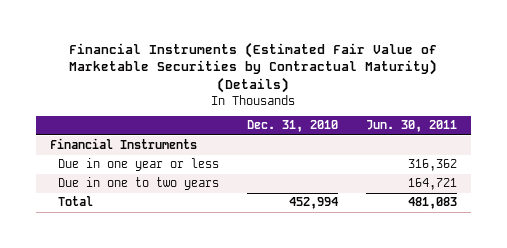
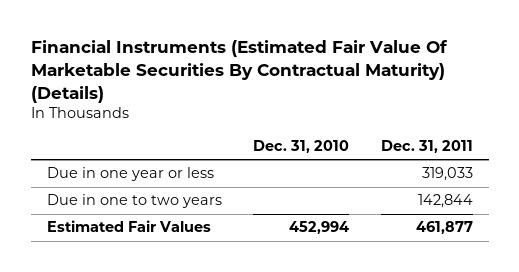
[69,41,438,94] Financial Instruments (Estimated Fair Value of Marketable Securities by Contractual Maturity) (Details) -> [30,40,448,103] Financial Instruments (Estimated Fair Value Of Marketable Securities By Contractual Maturity) (Details)
[366,120,458,133] Jun. 30, 2011 -> none
none -> [380,140,473,154] Dec. 31, 2011
[49,138,197,150] Financial Instruments -> none
[58,196,94,207] Total -> [46,220,211,233] Estimated Fair Values

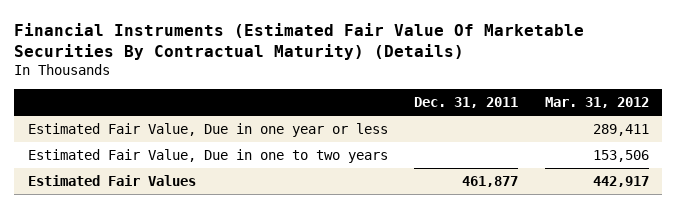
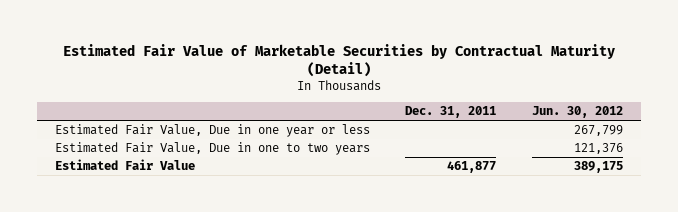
[14,22,585,60] Financial Instruments (Estimated Fair Value Of Marketable Securities By Contractual Maturity) (Details) -> [62,43,615,78] Estimated Fair Value of Marketable Securities by Contractual Maturity (Detail)
[544,97,649,109] Mar. 31, 2012 -> none
none -> [531,106,623,119] Jun. 30, 2012
[27,175,196,187] Estimated Fair Values -> [55,159,196,171] Estimated Fair Value

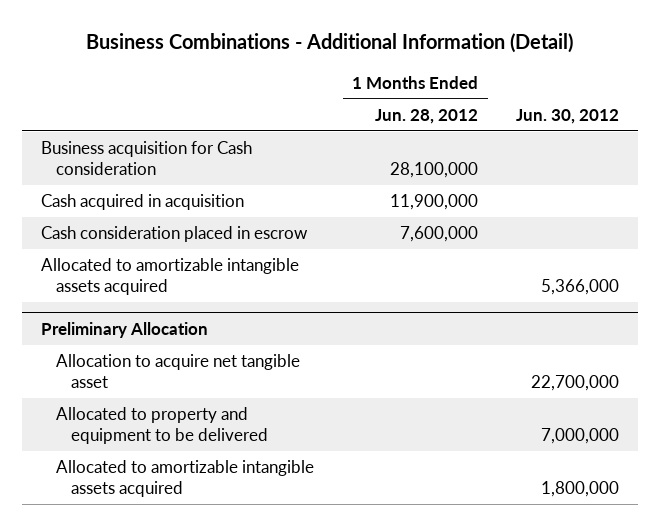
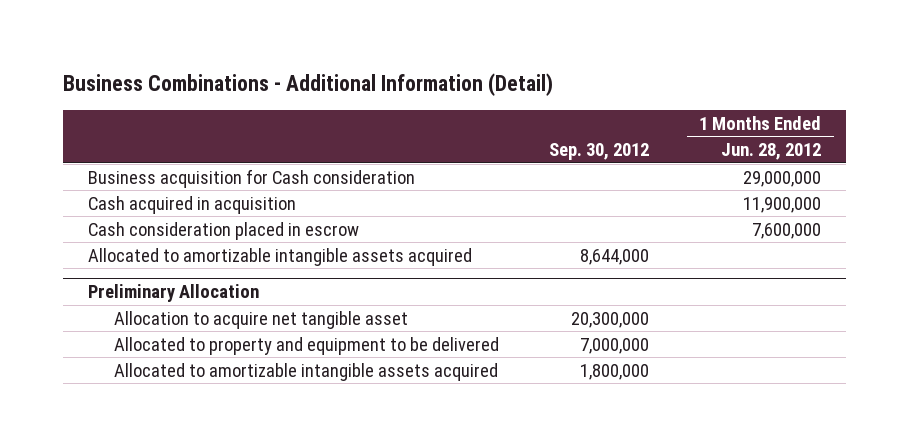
[516,108,620,124] Jun. 30, 2012 -> none
none -> [549,143,650,161] Sep. 30, 2012
[390,162,479,179] 28,100,000 -> [743,170,822,187] 29,000,000

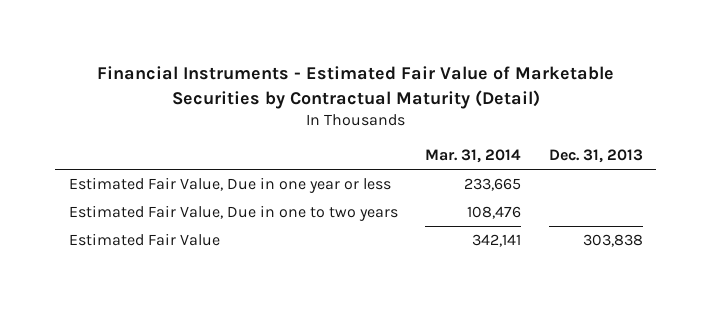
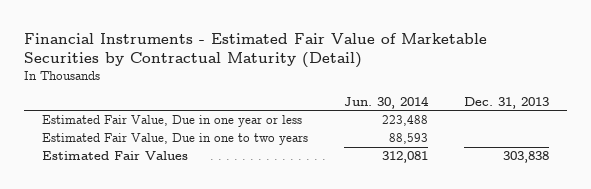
[425,149,522,164] Mar. 31, 2014 -> none
none -> [344,95,430,109] Jun. 30, 2014
[68,233,220,247] Estimated Fair Value -> [42,151,189,161] Estimated Fair Values

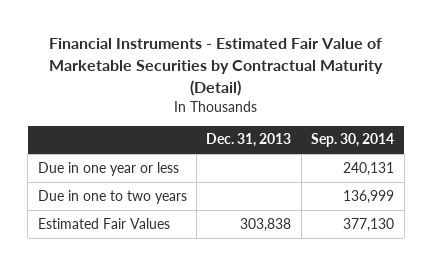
[344,95,430,109] Jun. 30, 2014 -> none
none -> [311,133,395,148] Sep. 30, 2014
[42,115,303,128] Estimated Fair Value, Due in one year or less -> [37,161,179,176] Due in one year or less
[42,133,309,146] Estimated Fair Value, Due in one to two years -> [37,189,187,204] Due in one to two years

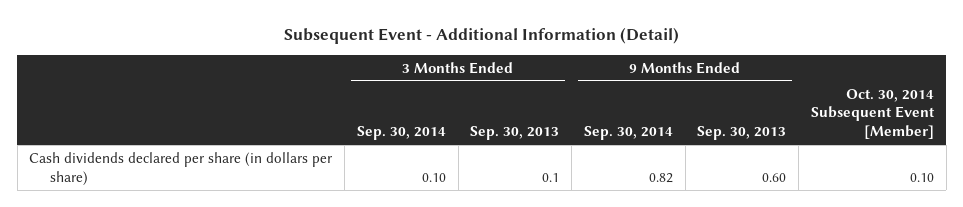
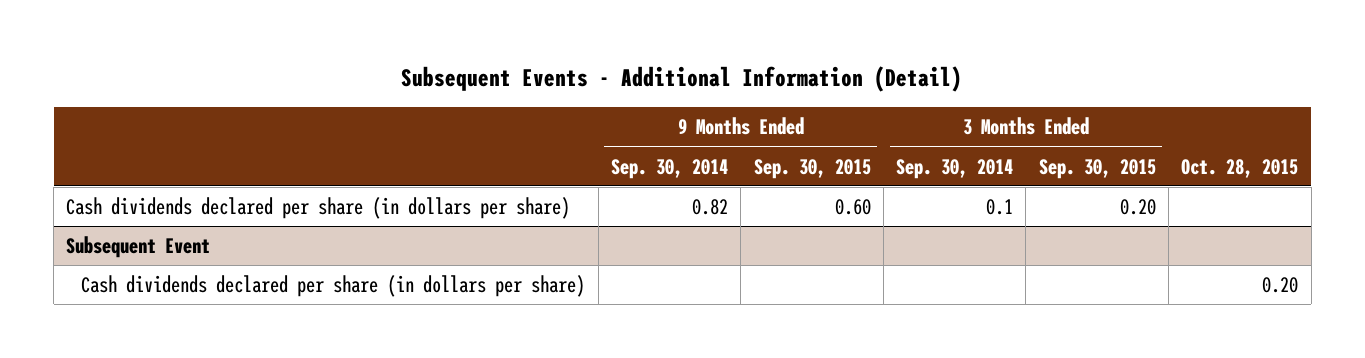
[283,27,679,45] Subsequent Event - Additional Information (Detail) -> [401,66,963,93] Subsequent Events - Additional Information (Detail)
[470,126,560,141] Sep. 30, 2013 -> none
[697,126,787,141] Sep. 30, 2013 -> none
[810,88,935,140] Oct. 30, 2014 Subsequent Event [Member] -> none
none -> [753,158,871,179] Sep. 30, 2015
none -> [1038,158,1156,179] Sep. 30, 2015
none -> [1181,158,1299,178] Oct. 28, 2015
[421,172,446,182] 0.10 -> [986,198,1014,215] 0.1
none -> [66,235,211,258] Subsequent Event
none -> [81,274,586,297] Cash dividends declared per share (in dollars per share)

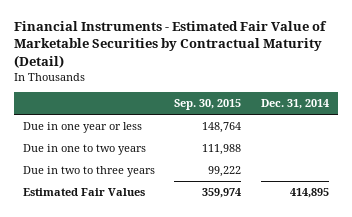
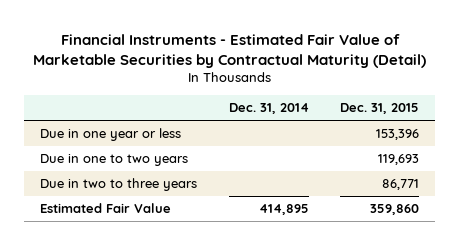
[174,98,242,110] Sep. 30, 2015 -> none
none -> [340,103,420,115] Dec. 31, 2015
[23,188,146,197] Estimated Fair Values -> [40,203,172,214] Estimated Fair Value

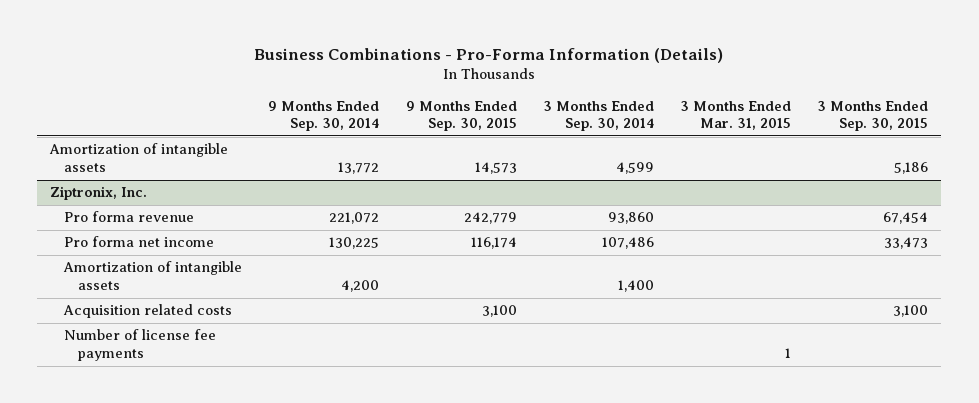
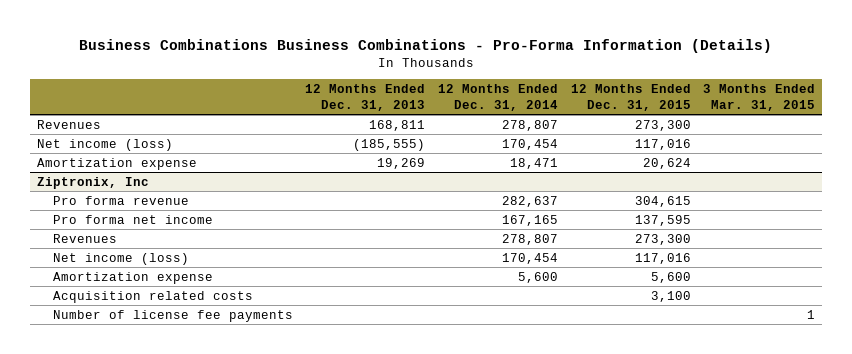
[254,47,724,63] Business Combinations - Pro-Forma Information (Details) -> [78,38,772,53] Business Combinations Business Combinations - Pro-Forma Information (Details)
[268,100,380,132] 9 Months Ended Sep. 30, 2014 -> none
[405,100,517,132] 9 Months Ended Sep. 30, 2015 -> none
[542,100,654,132] 3 Months Ended Sep. 30, 2014 -> none
[817,100,929,132] 3 Months Ended Sep. 30, 2015 -> none
none -> [305,83,426,111] 12 Months Ended Dec. 31, 2013
none -> [437,83,558,111] 12 Months Ended Dec. 31, 2014
none -> [570,83,691,111] 12 Months Ended Dec. 31, 2015
none -> [36,119,101,129] Revenues
none -> [36,138,173,151] Net income (loss)
[49,143,229,172] Amortization of intangible assets -> [36,157,197,170] Amortization expense
[50,186,148,201] Ziptronix, Inc. -> [36,176,149,189] Ziptronix, Inc
none -> [52,233,117,243] Revenues
none -> [52,252,189,265] Net income (loss)
[63,261,243,290] Amortization of intangible assets -> [52,271,213,284] Amortization expense

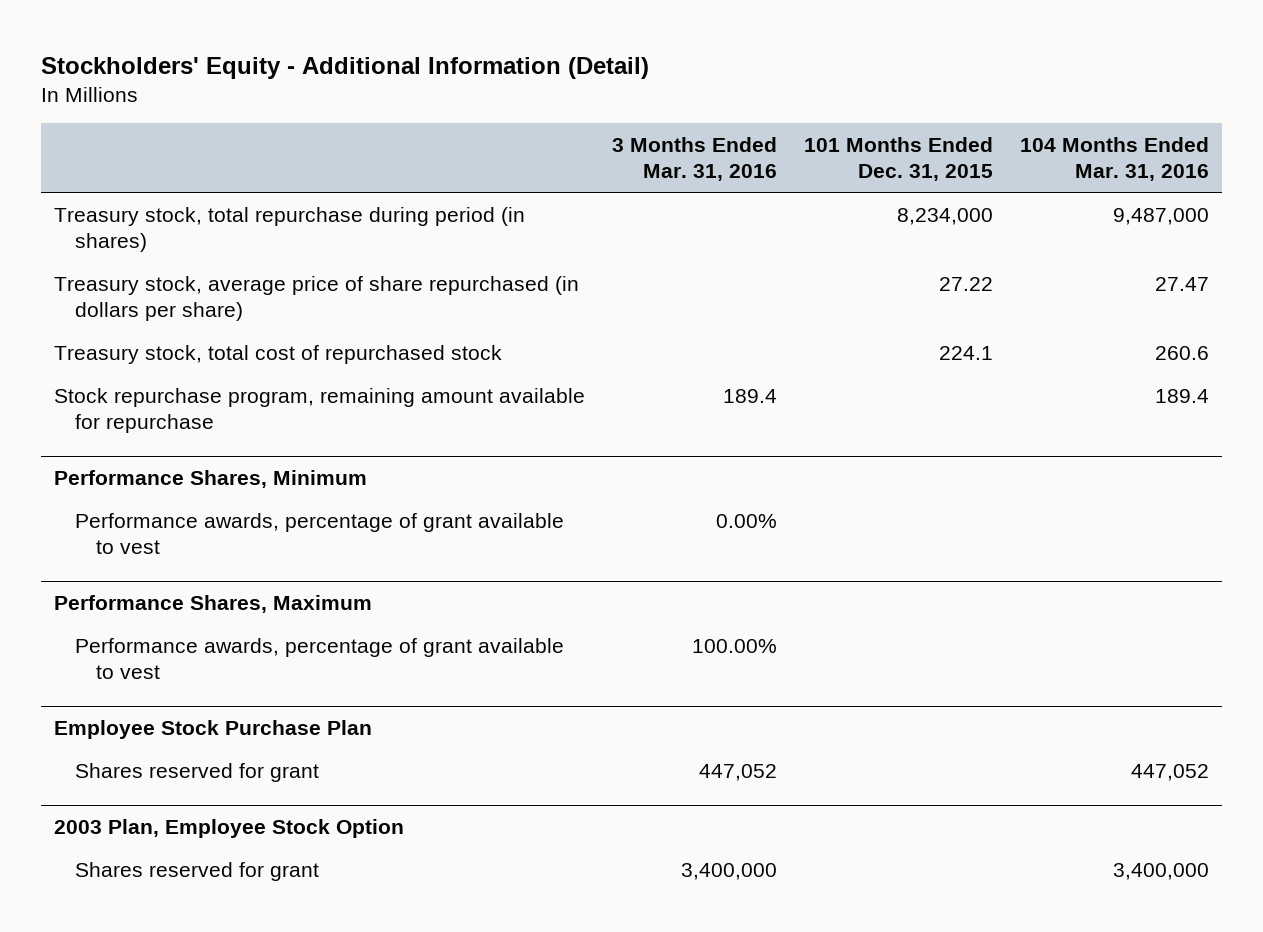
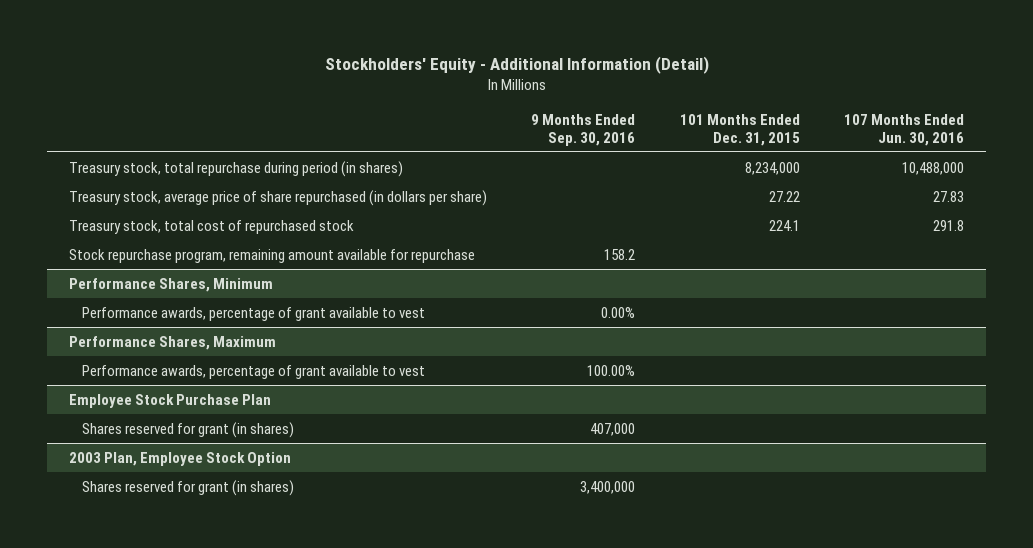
[612,136,778,182] 3 Months Ended Mar. 31, 2016 -> none
[1019,136,1209,182] 104 Months Ended Mar. 31, 2016 -> none
none -> [531,113,636,146] 9 Months Ended Sep. 30, 2016
none -> [843,113,964,146] 107 Months Ended Jun. 30, 2016
[75,762,320,782] Shares reserved for grant -> [82,421,295,438] Shares reserved for grant (in shares)
[75,861,320,881] Shares reserved for grant -> [82,479,295,496] Shares reserved for grant (in shares)

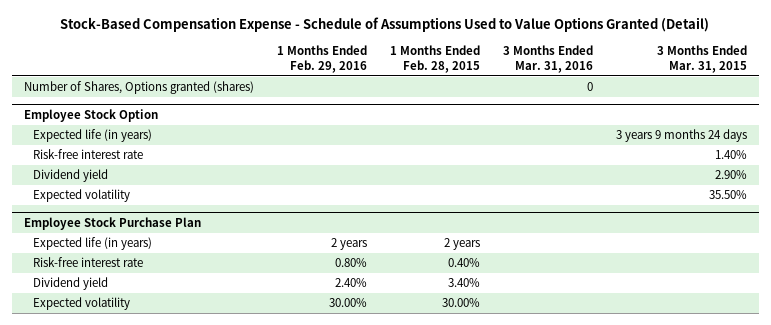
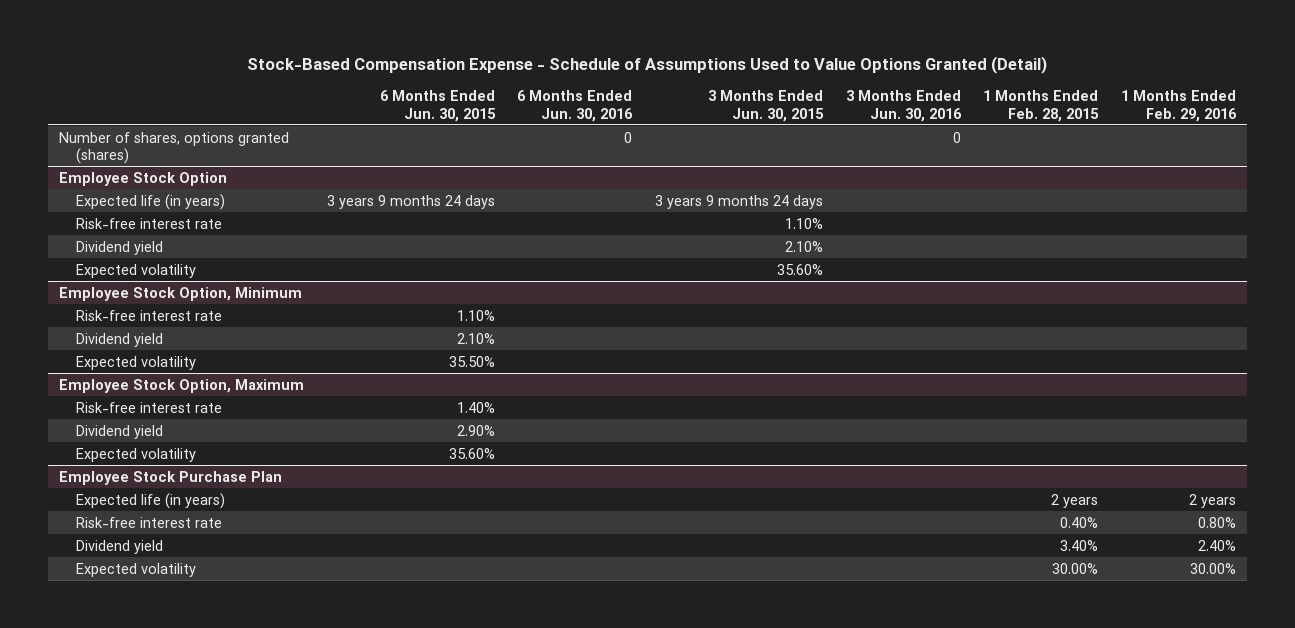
[503,44,594,73] 3 Months Ended Mar. 31, 2016 -> none
[657,44,748,73] 3 Months Ended Mar. 31, 2015 -> none
none -> [379,90,496,122] 6 Months Ended Jun. 30, 2015
none -> [517,90,634,122] 6 Months Ended Jun. 30, 2016
none -> [707,90,824,122] 3 Months Ended Jun. 30, 2015
none -> [845,90,962,122] 3 Months Ended Jun. 30, 2016
[23,81,254,95] Number of Shares, Options granted (shares) -> [58,131,289,165] Number of shares, options granted (shares)
none -> [58,286,302,301] Employee Stock Option, Minimum
none -> [75,309,222,321] Risk-free interest rate
none -> [75,332,163,347] Dividend yield
none -> [75,355,196,370] Expected volatility
none -> [58,378,304,393] Employee Stock Option, Maximum
none -> [75,401,222,413] Risk-free interest rate
none -> [75,424,163,439] Dividend yield
none -> [75,447,196,462] Expected volatility

